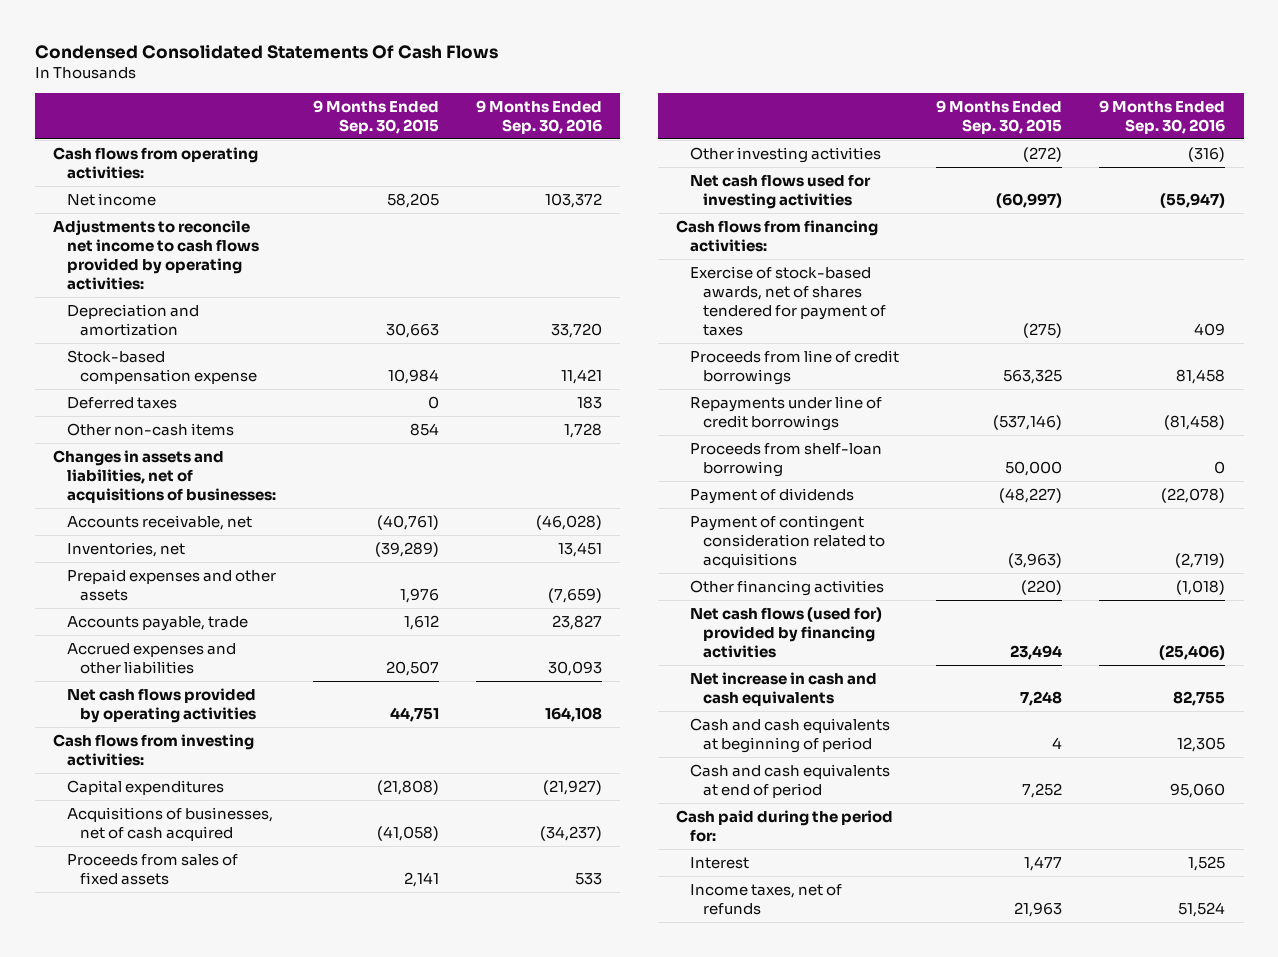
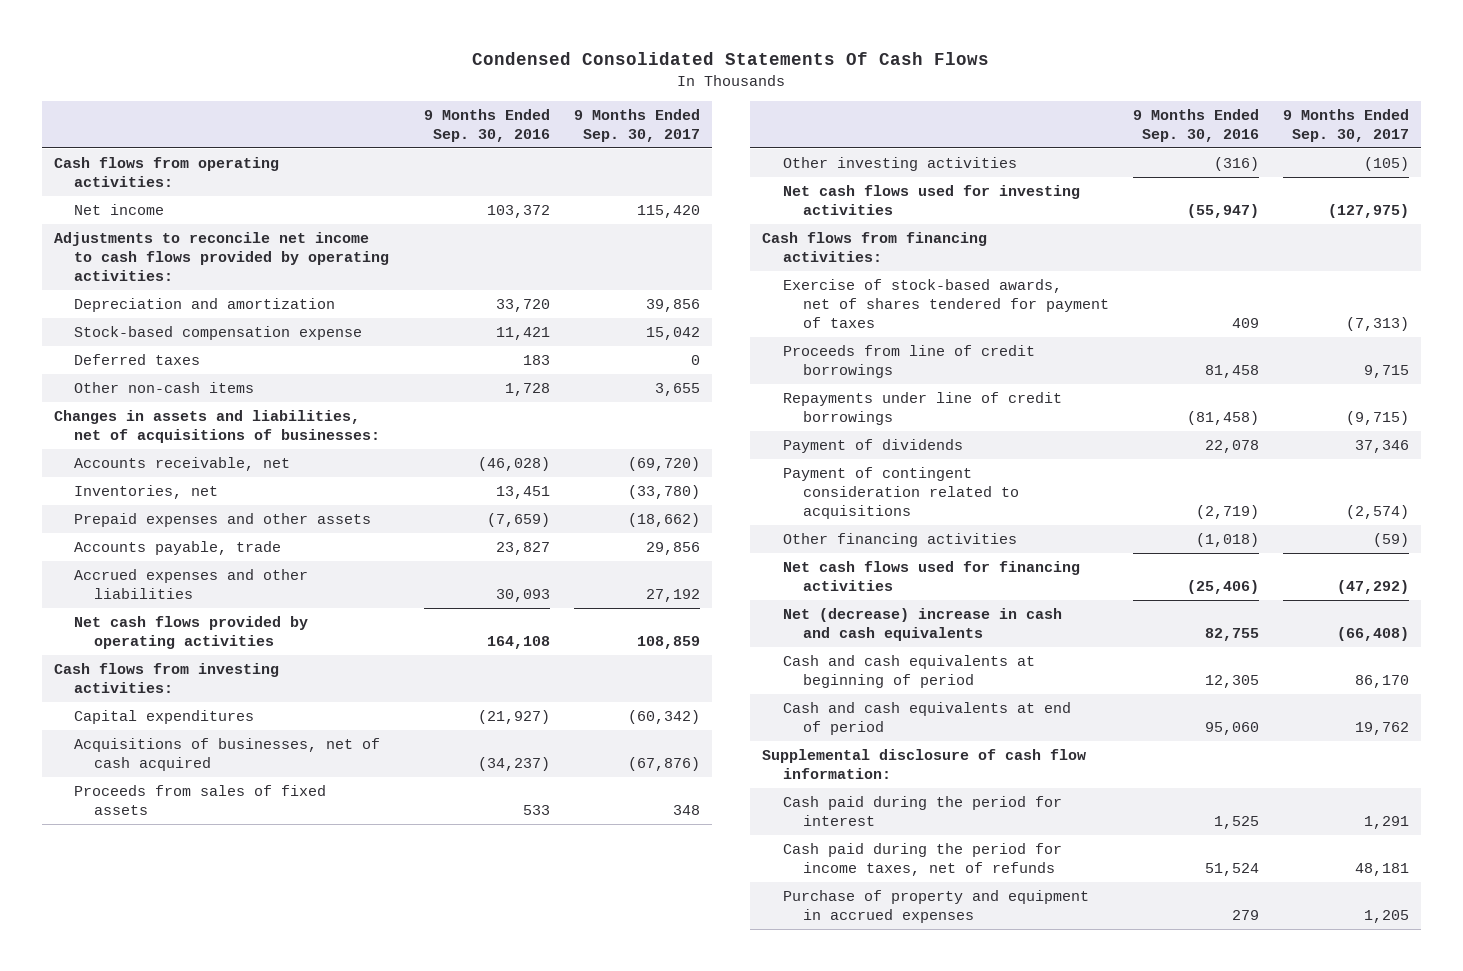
[312,99,439,134] 9 Months Ended Sep. 30, 2015 -> none
none -> [574,109,701,143] 9 Months Ended Sep. 30, 2017
[689,442,882,477] Proceeds from shelf-loan borrowing -> none
[1160,487,1225,503] (22,078) -> [1205,439,1260,453] 22,078
[689,606,882,659] Net cash flows (used for) provided by financing activities -> [782,560,1080,591] Net cash flows used for financing activities
[689,671,877,706] Net increase in cash and cash equivalents -> [782,607,1062,641] Net (decrease) increase in cash and cash equivalents
[676,809,894,842] Cash paid during the period for: -> none
none -> [762,748,1087,779] Supplemental disclosure of cash flow information:
[689,856,749,869] Interest -> [782,795,1062,826] Cash paid during the period for interest
[689,883,842,915] Income taxes, net of refunds -> [782,842,1062,876] Cash paid during the period for income taxes, net of refunds
none -> [782,889,1089,923] Purchase of property and equipment in accrued expenses

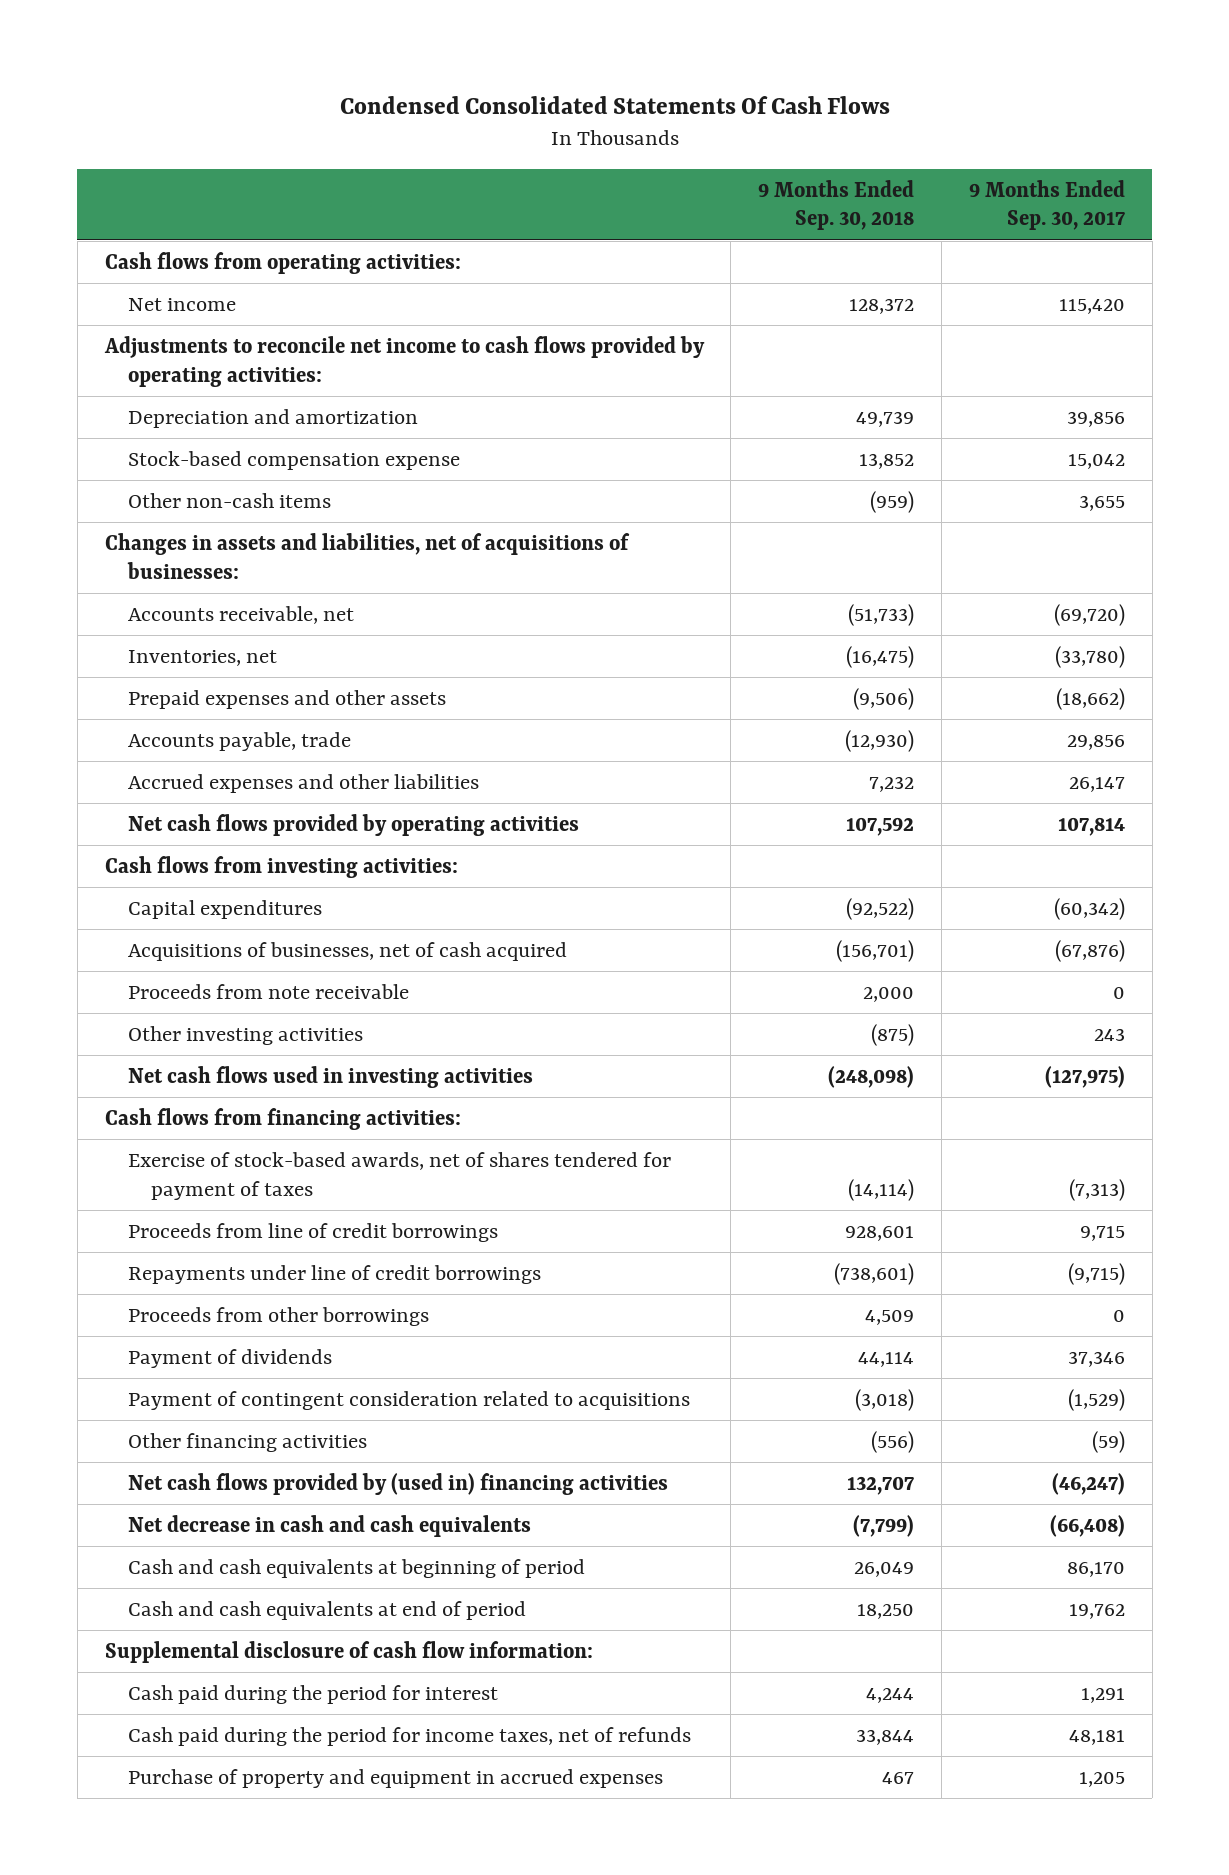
[424,109,551,143] 9 Months Ended Sep. 30, 2016 -> none
none -> [758,179,915,231] 9 Months Ended Sep. 30, 2018
[74,353,201,365] Deferred taxes -> none
[646,588,701,602] 27,192 -> [1068,776,1125,792] 26,147
[637,635,701,649] 108,859 -> [1057,816,1125,836] 107,814
[74,784,327,815] Proceeds from sales of fixed assets -> none
none -> [127,983,409,999] Proceeds from note receivable
[1363,156,1409,171] (105) -> [1093,1027,1125,1041] 243
[782,184,1080,215] Net cash flows used for investing activities -> [127,1065,533,1088] Net cash flows used in investing activities
none -> [127,1306,429,1326] Proceeds from other borrowings
[1345,504,1409,519] (2,574) -> [1067,1388,1125,1411] (1,529)
[782,560,1080,591] Net cash flows used for financing activities -> [127,1472,668,1495] Net cash flows provided by (used in) financing activities
[1336,579,1409,594] (47,292) -> [1051,1472,1125,1495] (46,247)
[782,607,1062,641] Net (decrease) increase in cash and cash equivalents -> [127,1514,531,1537] Net decrease in cash and cash equivalents

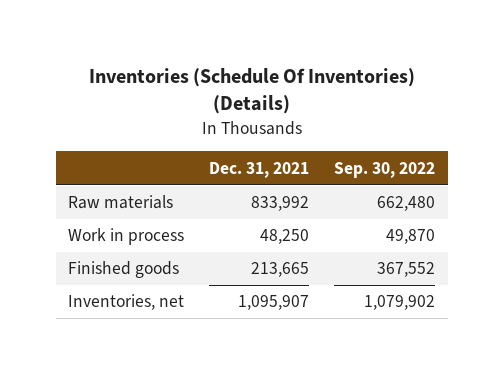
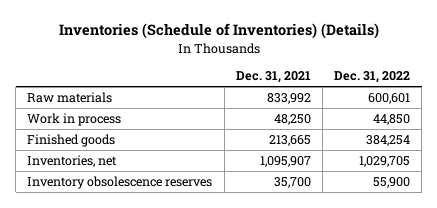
[88,67,415,114] Inventories (Schedule Of Inventories) (Details) -> [58,23,379,40] Inventories (Schedule of Inventories) (Details)
[334,161,436,178] Sep. 30, 2022 -> none
none -> [333,71,410,84] Dec. 31, 2022
none -> [27,176,213,190] Inventory obsolescence reserves

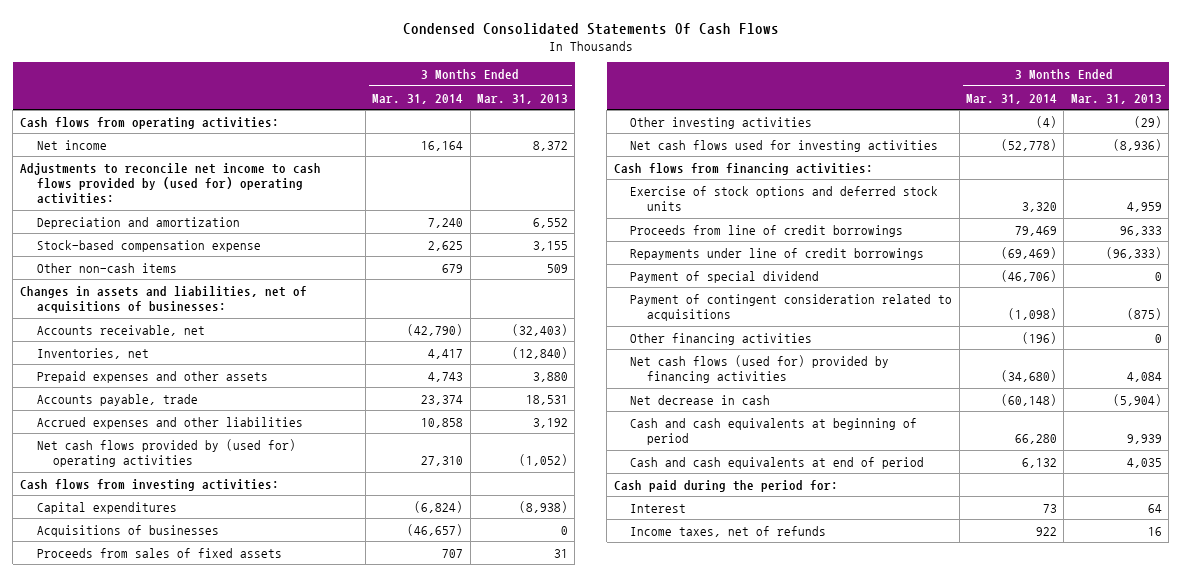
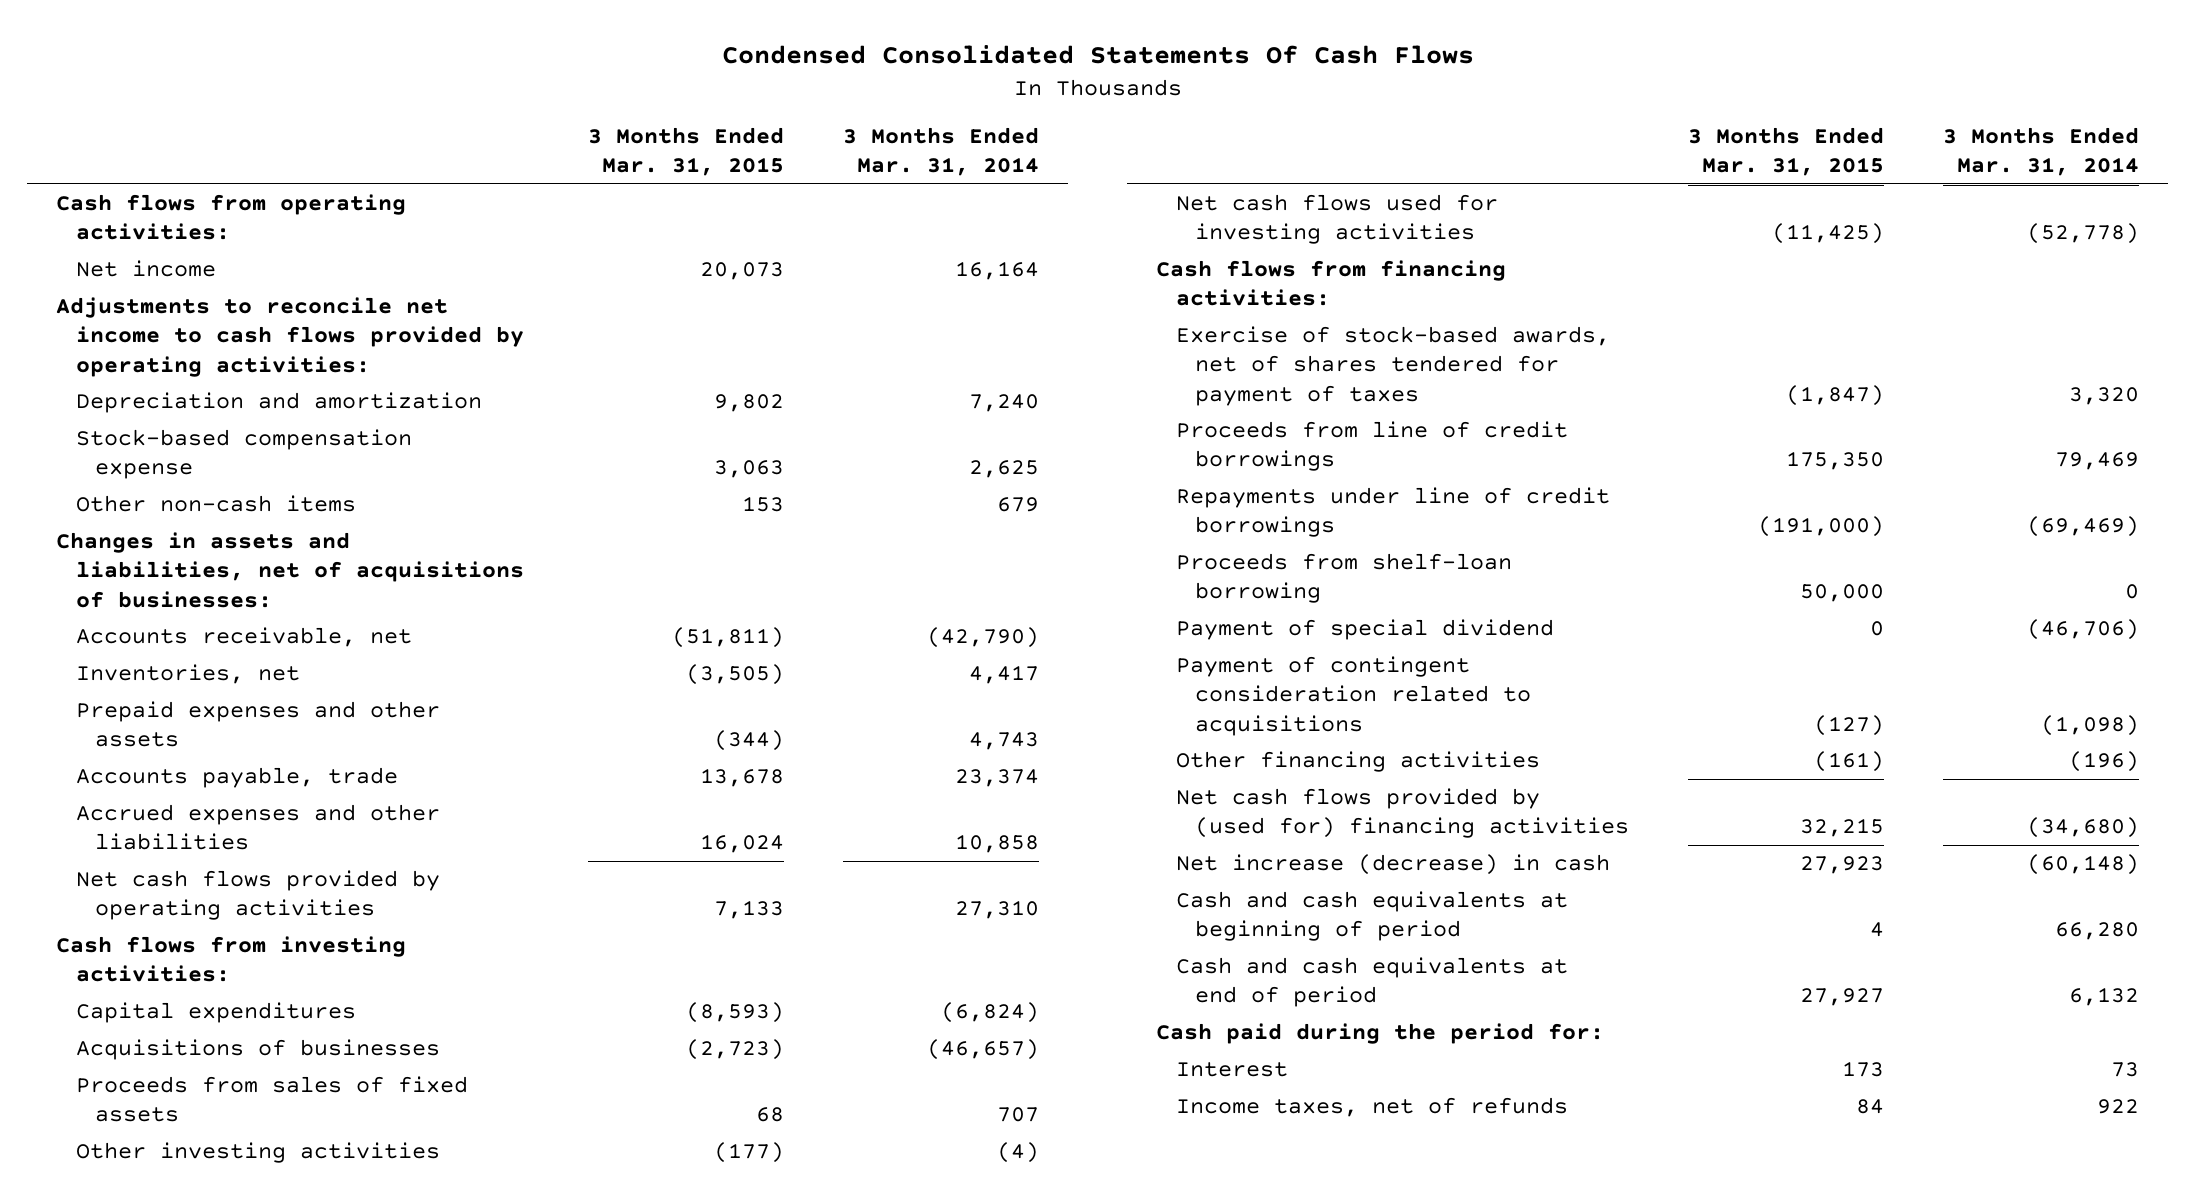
[477,93,569,104] Mar. 31, 2013 -> none
none -> [588,127,785,177] 3 Months Ended Mar. 31, 2015
[19,162,321,205] Adjustments to reconcile net income to cash flows provided by (used for) operating activities: -> [56,297,524,377] Adjustments to reconcile net income to cash flows provided by operating activities:
[36,438,296,468] Net cash flows provided by (used for) operating activities -> [75,870,440,921] Net cash flows provided by operating activities
[630,185,939,212] Exercise of stock options and deferred stock units -> [1175,326,1610,406] Exercise of stock-based awards, net of shares tendered for payment of taxes
none -> [1175,553,1512,604] Proceeds from shelf-loan borrowing
[630,354,890,384] Net cash flows (used for) provided by financing activities -> [1175,788,1630,839] Net cash flows provided by (used for) financing activities
[630,394,771,405] Net decrease in cash -> [1175,854,1610,876] Net increase (decrease) in cash

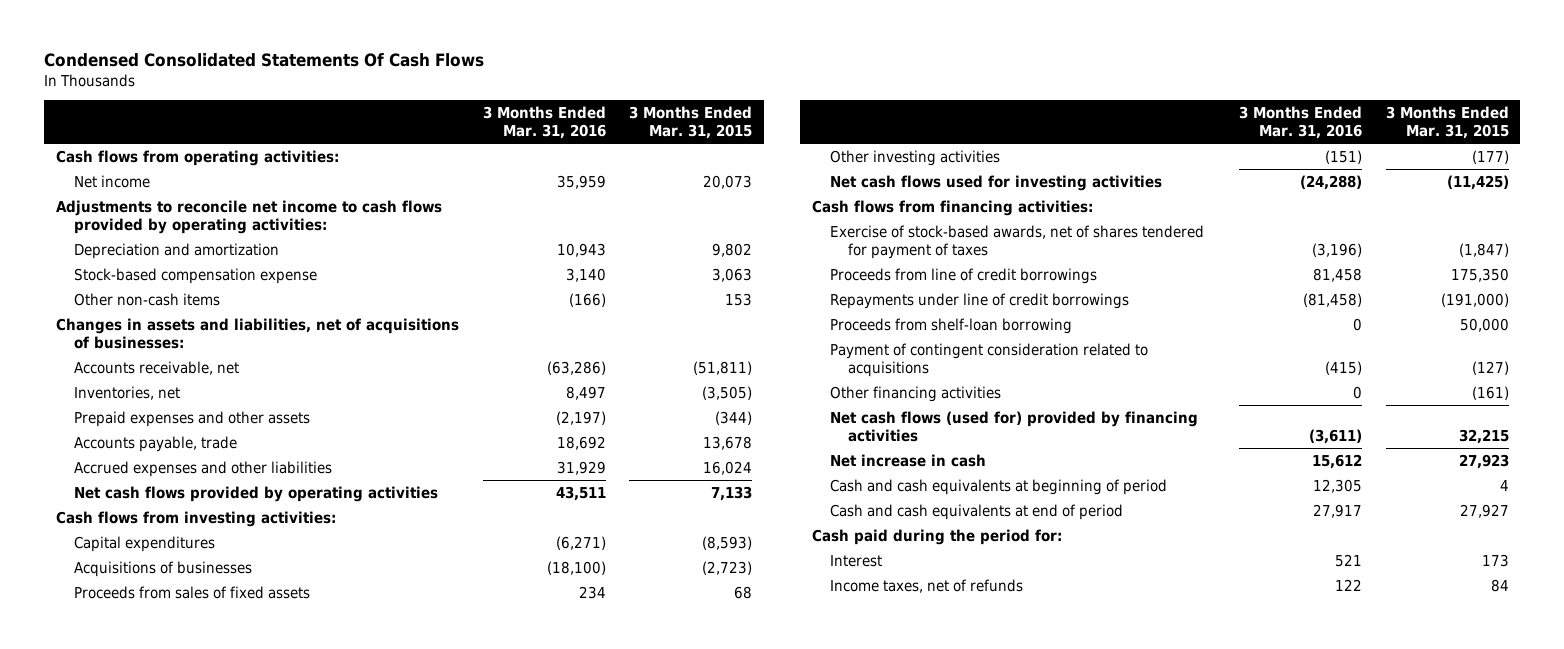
[842,127,1039,177] 3 Months Ended Mar. 31, 2014 -> none
none -> [482,105,606,139] 3 Months Ended Mar. 31, 2016
[1175,619,1554,641] Payment of special dividend -> none
[1175,788,1630,839] Net cash flows provided by (used for) financing activities -> [830,410,1199,442] Net cash flows (used for) provided by financing activities
[1175,854,1610,876] Net increase (decrease) in cash -> [830,453,987,467] Net increase in cash

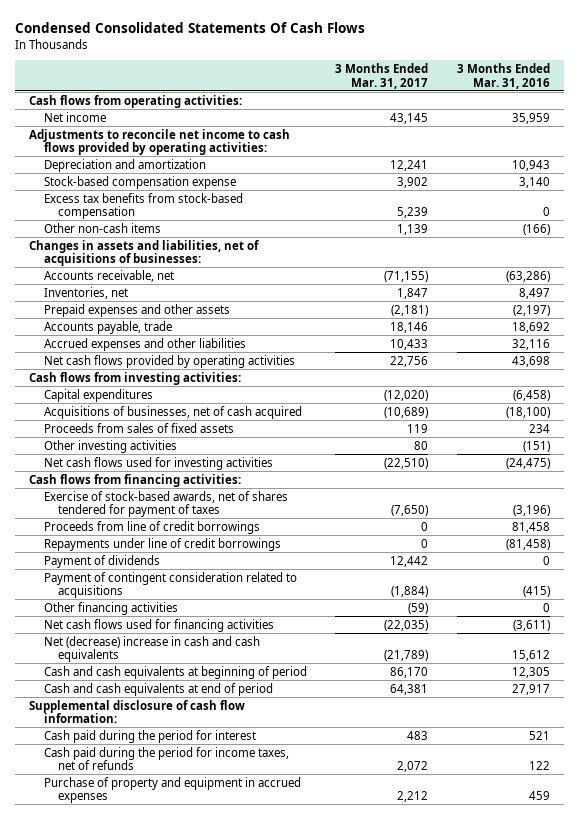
[629,105,753,139] 3 Months Ended Mar. 31, 2015 -> none
none -> [335,62,429,89] 3 Months Ended Mar. 31, 2017
none -> [43,192,243,220] Excess tax benefits from stock-based compensation
[556,460,606,475] 31,929 -> [512,338,551,350] 32,116
[555,485,606,501] 43,511 -> [512,355,551,367] 43,698
[555,535,606,550] (6,271) -> [513,389,551,401] (6,458)
[74,560,253,577] Acquisitions of businesses -> [43,405,302,419] Acquisitions of businesses, net of cash acquired
[1299,174,1362,190] (24,288) -> [506,457,551,469] (24,475)
[830,317,1073,334] Proceeds from shelf-loan borrowing -> none
none -> [43,554,160,568] Payment of dividends
[830,410,1199,442] Net cash flows (used for) provided by financing activities -> [43,618,274,632] Net cash flows used for financing activities
[830,453,987,467] Net increase in cash -> [43,635,260,663] Net (decrease) increase in cash and cash equivalents
[811,528,1062,545] Cash paid during the period for: -> none
none -> [29,699,246,724] Supplemental disclosure of cash flow information:
[830,554,883,567] Interest -> [43,729,256,743] Cash paid during the period for interest
[830,578,1024,593] Income taxes, net of refunds -> [43,746,289,771] Cash paid during the period for income taxes, net of refunds
none -> [43,776,301,804] Purchase of property and equipment in accrued expenses

